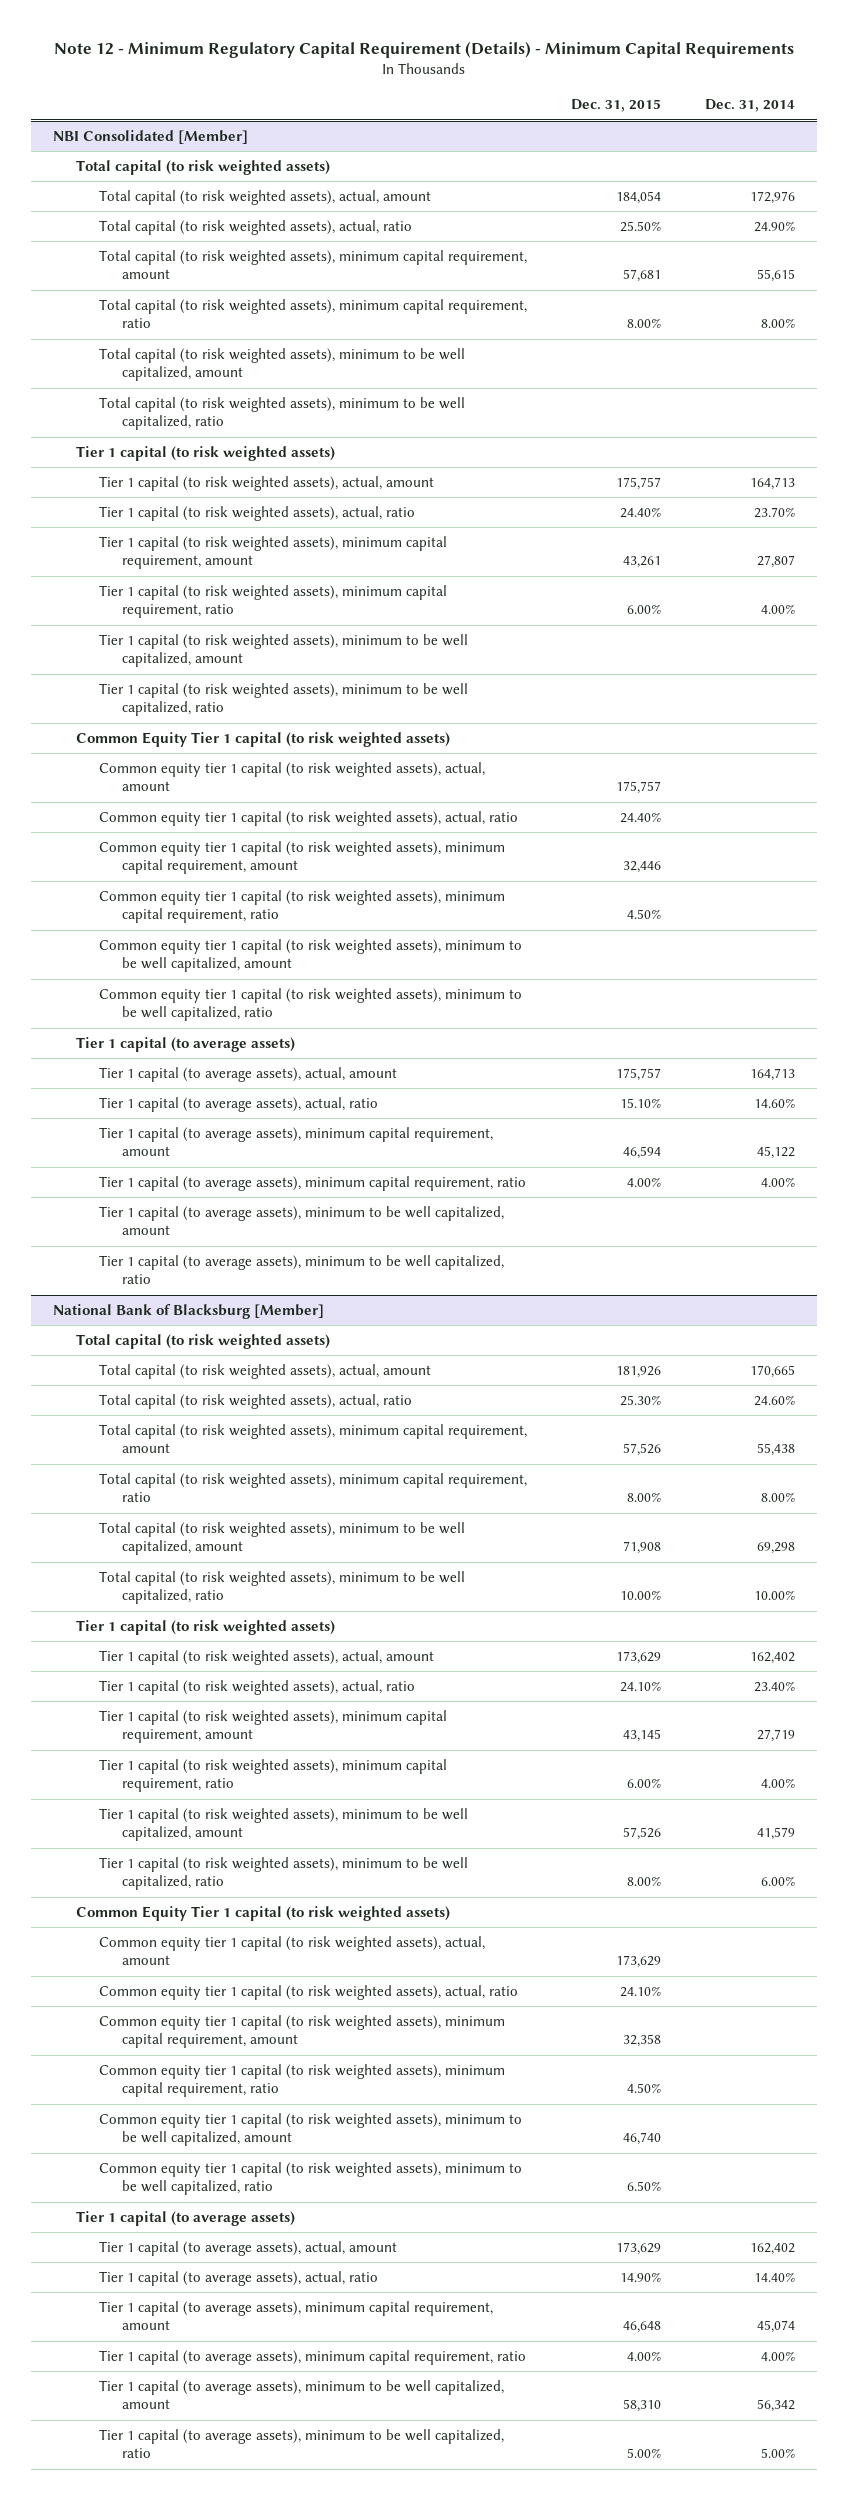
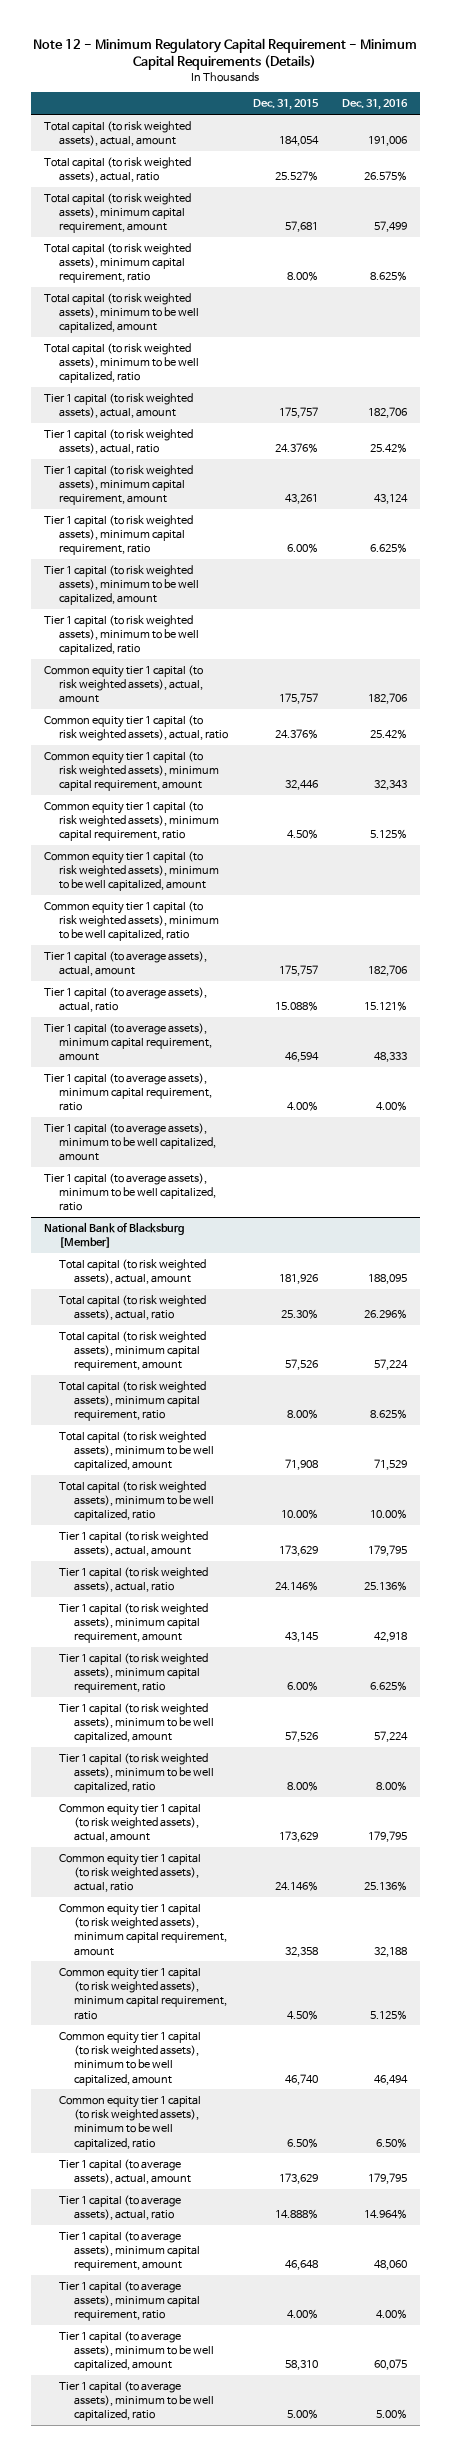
[54,41,795,59] Note 12 - Minimum Regulatory Capital Requirement (Details) - Minimum Capital Requirements -> [33,37,418,71] Note 12 - Minimum Regulatory Capital Requirement - Minimum Capital Requirements (Details)
[705,99,796,113] Dec. 31, 2014 -> none
none -> [342,99,409,111] Dec. 31, 2016
[53,130,249,145] NBI Consolidated [Member] -> none
[75,160,330,176] Total capital (to risk weighted assets) -> none
[620,221,662,233] 25.50% -> [274,171,318,182] 25.527%
[75,446,335,462] Tier 1 capital (to risk weighted assets) -> none
[620,507,662,519] 24.40% -> [274,443,318,454] 24.376%
[75,732,450,748] Common Equity Tier 1 capital (to risk weighted assets) -> none
[620,812,662,824] 24.40% -> [274,729,318,740] 24.376%
[75,1037,295,1053] Tier 1 capital (to average assets) -> none
[620,1098,662,1109] 15.10% -> [274,1001,318,1012] 15.088%
[75,1334,330,1350] Total capital (to risk weighted assets) -> none
[75,1620,335,1636] Tier 1 capital (to risk weighted assets) -> none
[620,1681,662,1693] 24.10% -> [274,1581,318,1592] 24.146%
[75,1906,450,1922] Common Equity Tier 1 capital (to risk weighted assets) -> none
[620,1986,662,1998] 24.10% -> [274,1881,318,1892] 24.146%
[75,2211,295,2227] Tier 1 capital (to average assets) -> none
[620,2272,662,2283] 14.90% -> [274,2209,318,2220] 14.888%

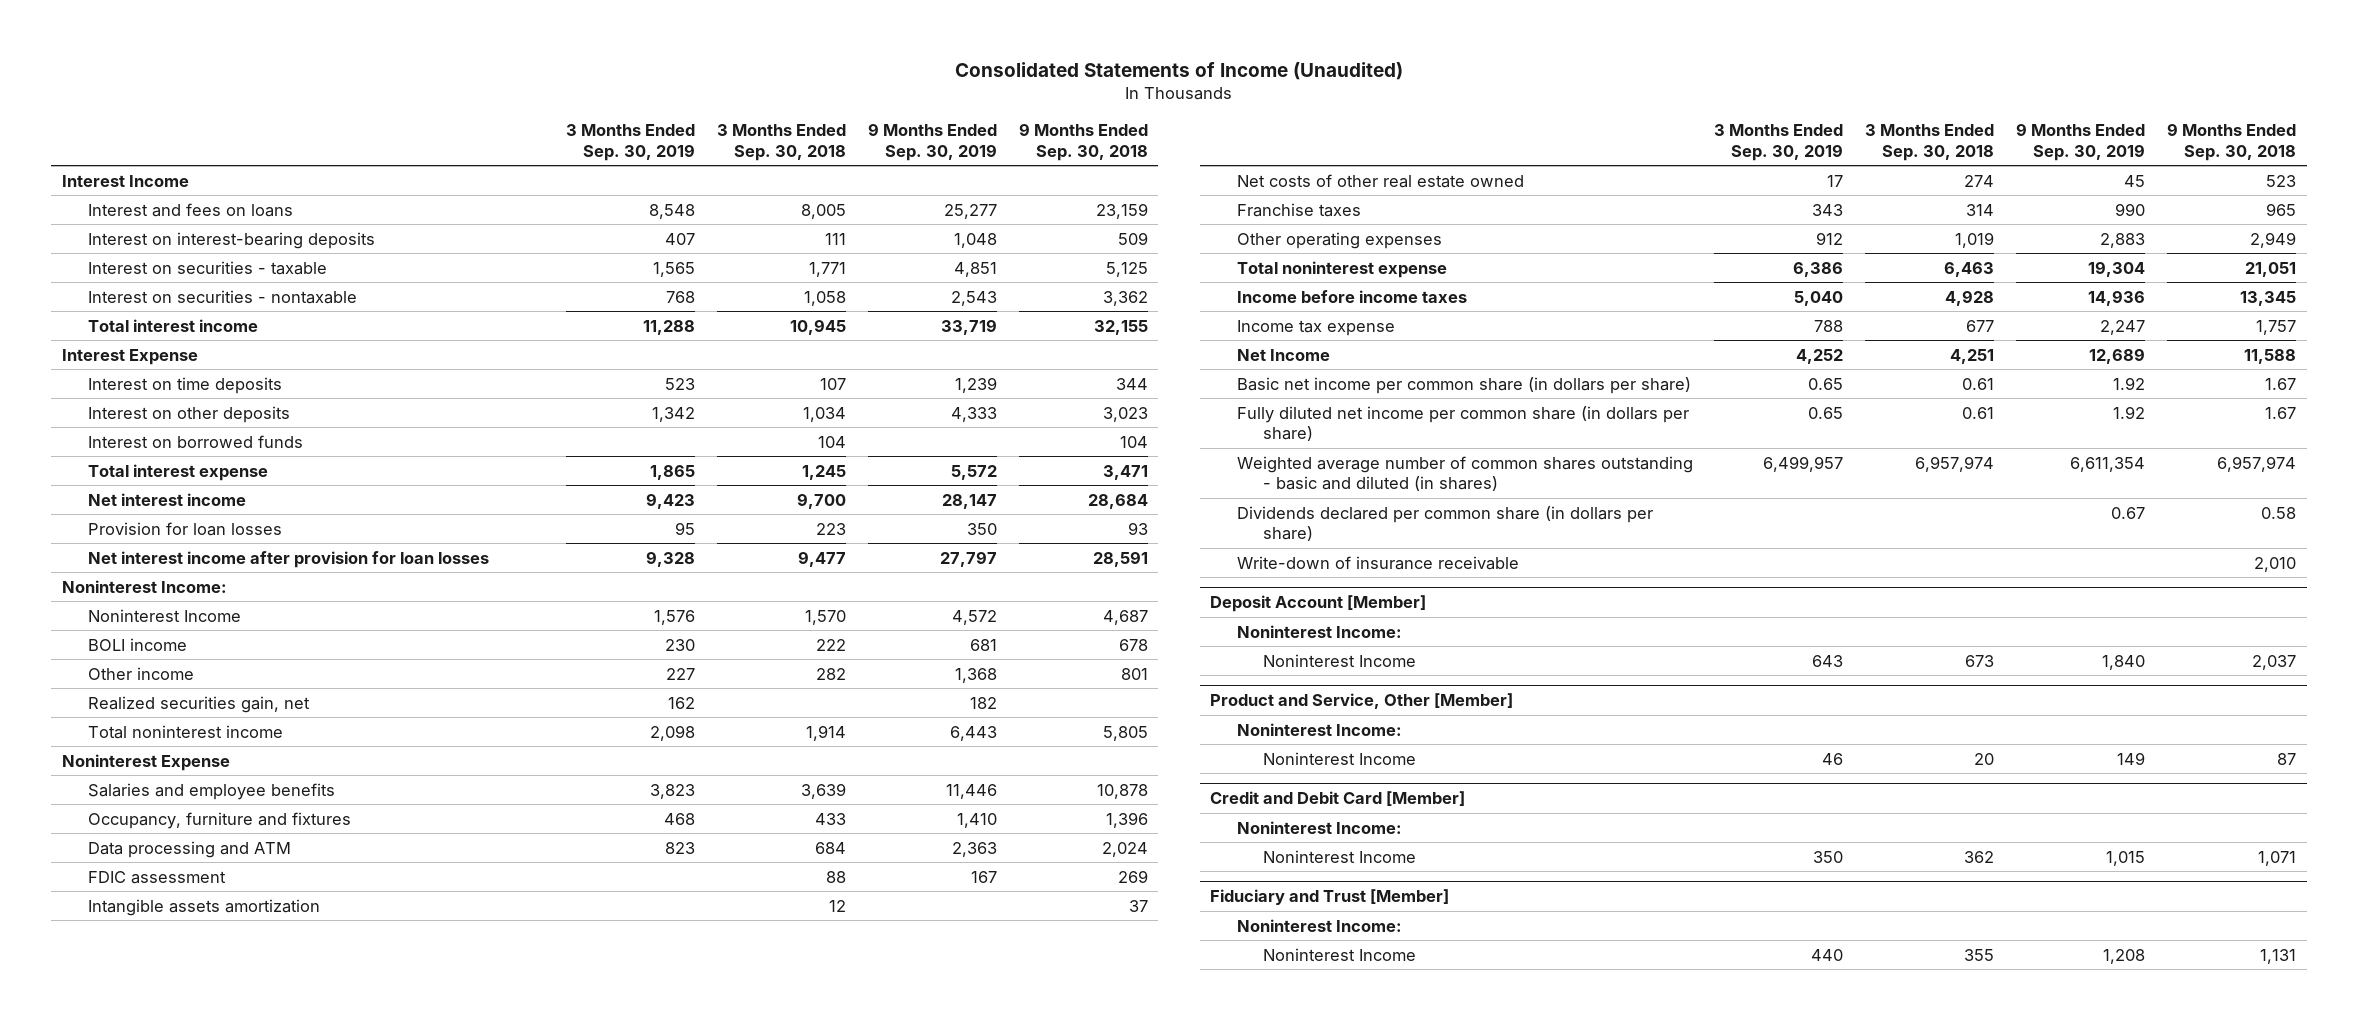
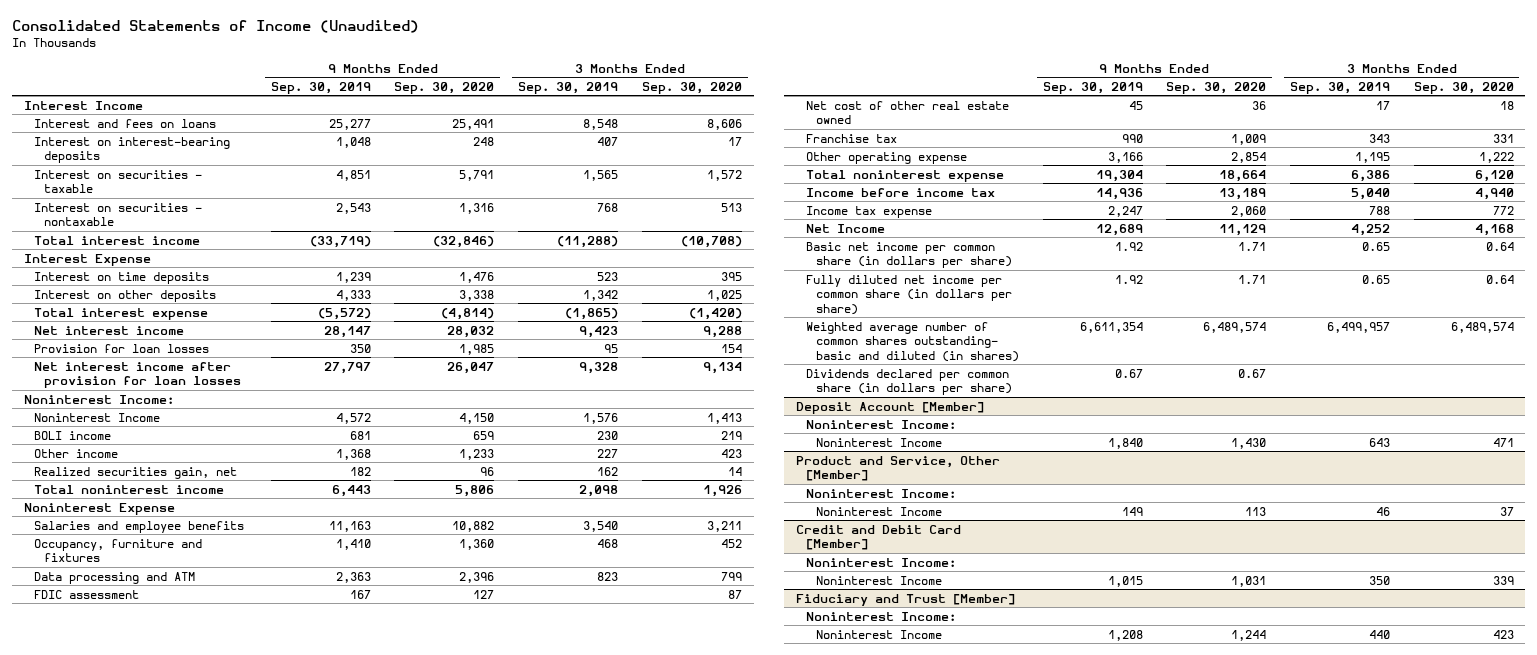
[716,123,846,161] 3 Months Ended Sep. 30, 2018 -> none
[1018,122,1148,161] 9 Months Ended Sep. 30, 2018 -> none
none -> [394,81,495,94] Sep. 30, 2020
none -> [641,81,742,94] Sep. 30, 2020
[642,319,695,335] 11,288 -> [557,235,619,248] (11,288)
[940,318,997,335] 33,719 -> [309,235,371,248] (33,719)
[88,434,304,448] Interest on borrowed funds -> none
[649,464,695,480] 1,865 -> [565,307,619,320] (1,865)
[950,464,997,480] 5,572 -> [317,307,371,320] (5,572)
[649,783,695,799] 3,823 -> [583,520,619,532] 3,540
[945,783,997,799] 11,446 -> [328,520,371,532] 11,163
[88,898,321,916] Intangible assets amortization -> none
[1236,173,1524,188] Net costs of other real estate owned -> [805,100,1009,125] Net cost of other real estate owned
[1236,202,1361,217] Franchise taxes -> [805,133,897,143] Franchise tax
[1236,231,1442,249] Other operating expenses -> [805,151,967,164] Other operating expense
[1816,231,1844,245] 912 -> [1354,151,1390,163] 1,195
[2100,232,2146,248] 2,883 -> [1107,151,1143,163] 3,166
[1236,289,1467,303] Income before income taxes -> [805,187,995,197] Income before income tax
[1236,455,1693,492] Weighted average number of common shares outstanding - basic and diluted (in shares) -> [805,321,1019,363] Weighted average number of common shares outstanding- basic and diluted (in shares)
[1236,555,1519,570] Write-down of insurance receivable -> none

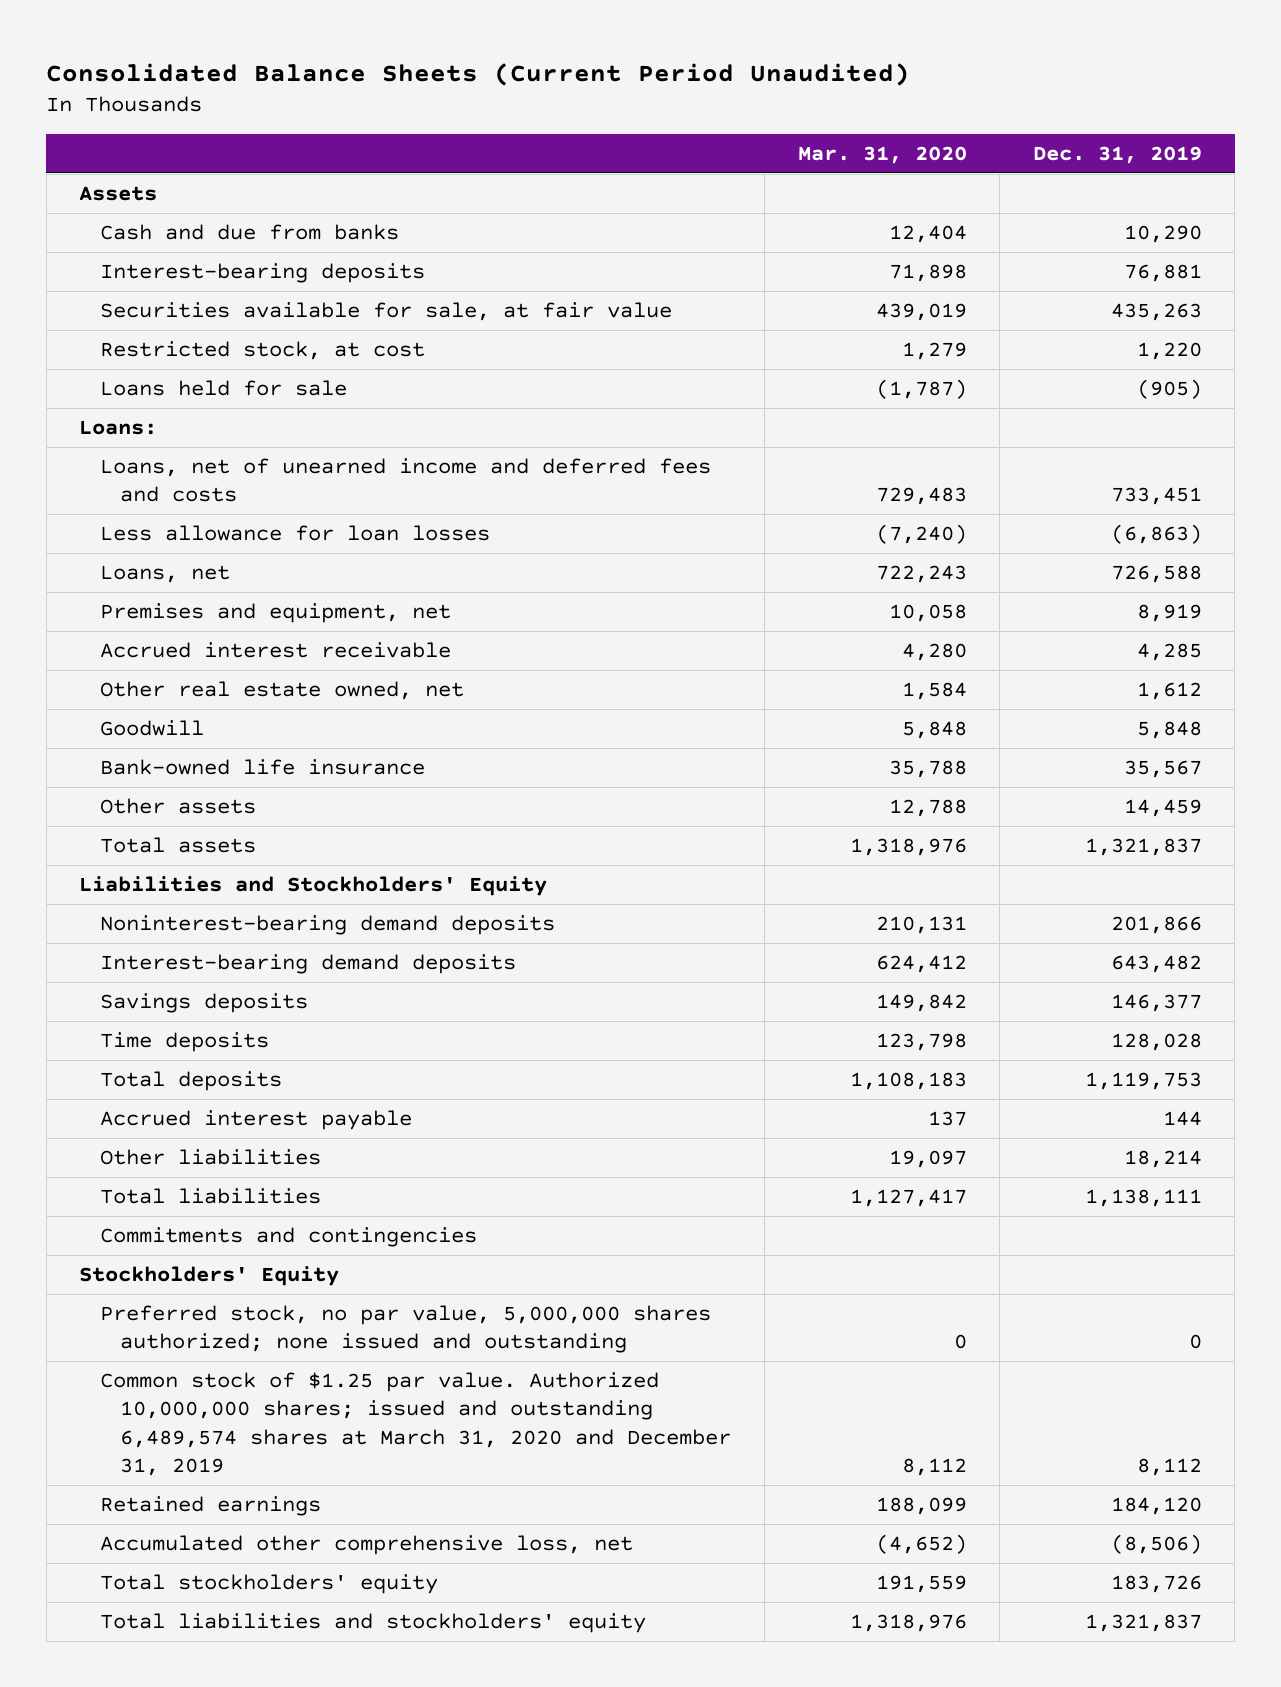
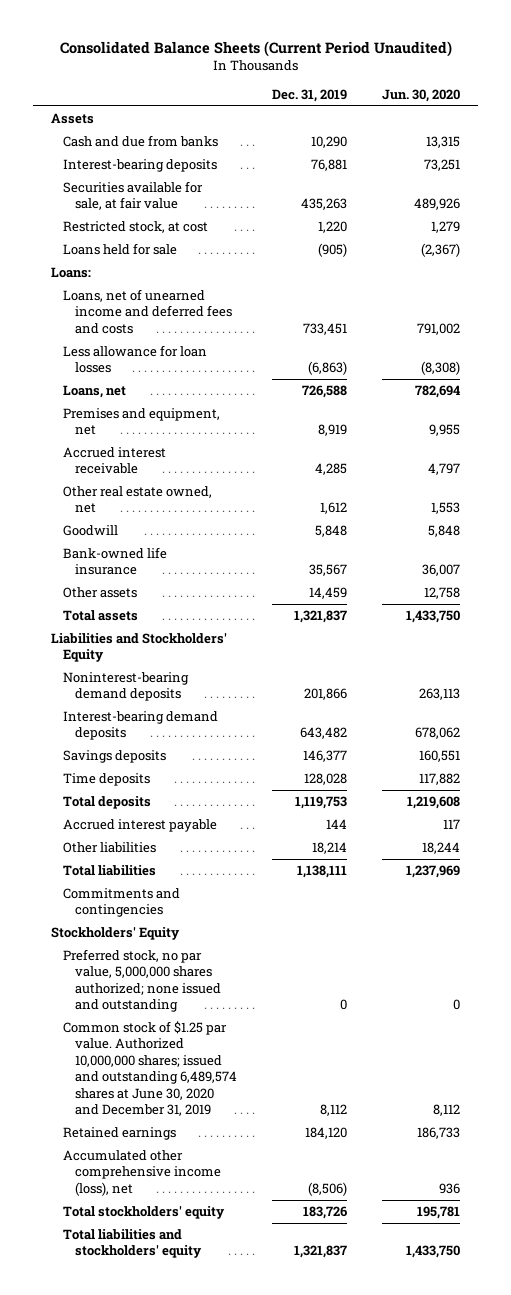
[797,145,967,164] Mar. 31, 2020 -> none
none -> [382,89,461,103] Jun. 30, 2020
[99,1372,732,1477] Common stock of $1.25 par value. Authorized 10,000,000 shares; issued and outstanding 6,489,574 shares at March 31, 2020 and December 31, 2019 -> [62,1021,237,1116] Common stock of $1.25 par value. Authorized 10,000,000 shares; issued and outstanding 6,489,574 shares at June 30, 2020 and December 31, 2019
[99,1535,633,1556] Accumulated other comprehensive loss, net -> [62,1150,221,1196] Accumulated other comprehensive income (loss), net

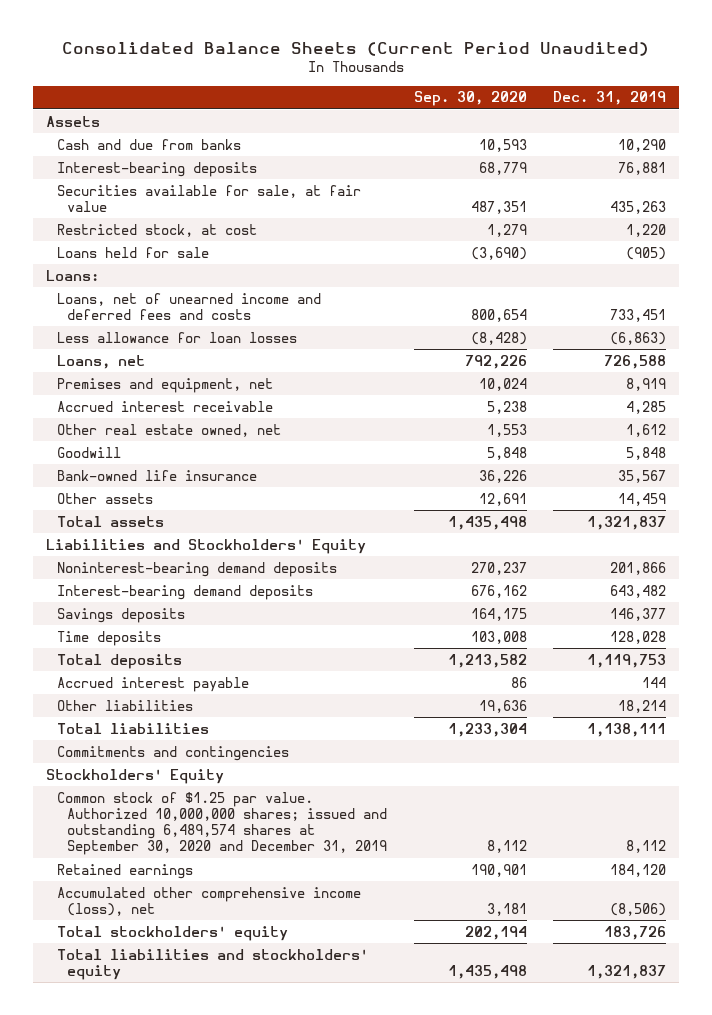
[382,89,461,103] Jun. 30, 2020 -> none
none -> [413,91,527,107] Sep. 30, 2020
[62,949,221,1013] Preferred stock, no par value, 5,000,000 shares authorized; none issued and outstanding -> none
[62,1021,237,1116] Common stock of $1.25 par value. Authorized 10,000,000 shares; issued and outstanding 6,489,574 shares at June 30, 2020 and December 31, 2019 -> [56,791,388,856] Common stock of $1.25 par value. Authorized 10,000,000 shares; issued and outstanding 6,489,574 shares at September 30, 2020 and December 31, 2019

